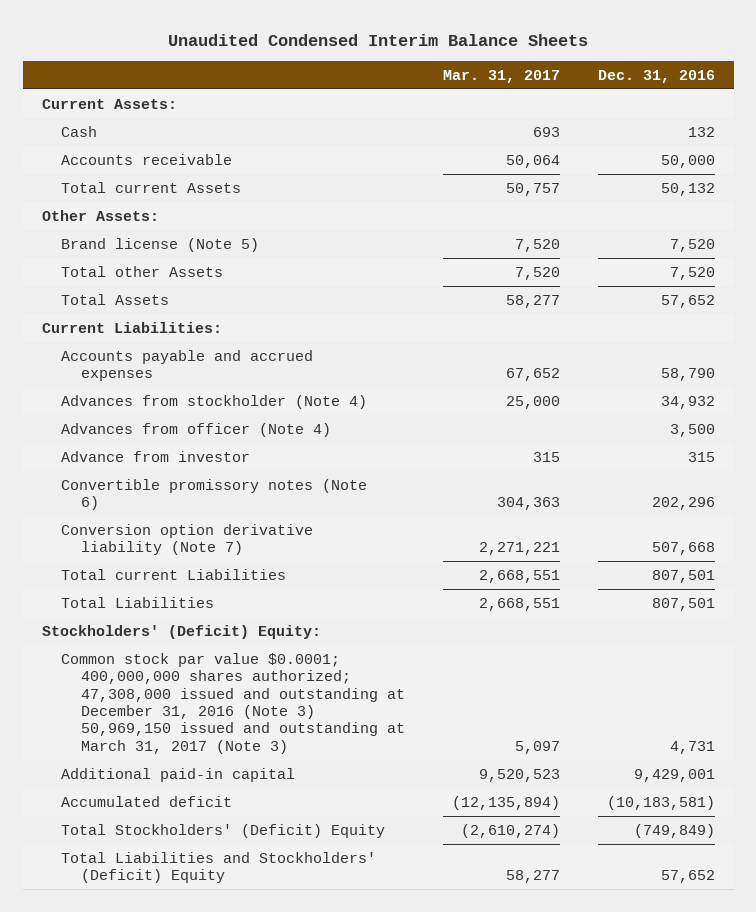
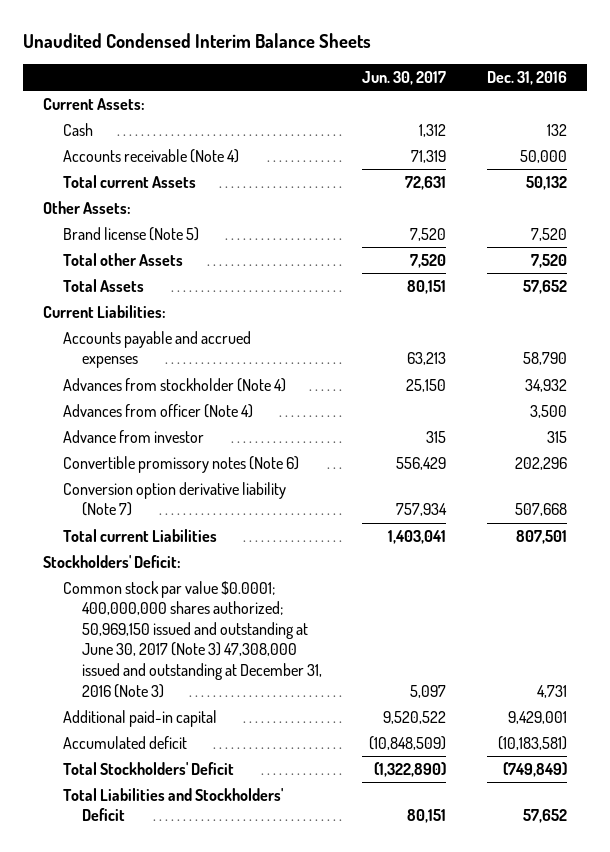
[443,69,561,83] Mar. 31, 2017 -> none
none -> [362,70,447,85] Jun. 30, 2017
[61,153,233,165] Accounts receivable -> [62,148,239,163] Accounts receivable (Note 4)
[61,596,215,608] Total Liabilities -> none
[41,624,321,639] Stockholders' (Deficit) Equity: -> [43,554,182,568] Stockholders' Deficit:
[61,652,406,754] Common stock par value $0.0001; 400,000,000 shares authorized; 47,308,000 issued and outstanding at December 31, 2016 (Note 3) 50,969,150 issued and outstanding at March 31, 2017 (Note 3) -> [62,580,322,698] Common stock par value $0.0001; 400,000,000 shares authorized; 50,969,150 issued and outstanding at June 30, 2017 (Note 3) 47,308,000 issued and outstanding at December 31, 2016 (Note 3)
[61,823,386,838] Total Stockholders' (Deficit) Equity -> [62,761,234,775] Total Stockholders' Deficit
[61,851,377,884] Total Liabilities and Stockholders' (Deficit) Equity -> [62,787,283,822] Total Liabilities and Stockholders' Deficit

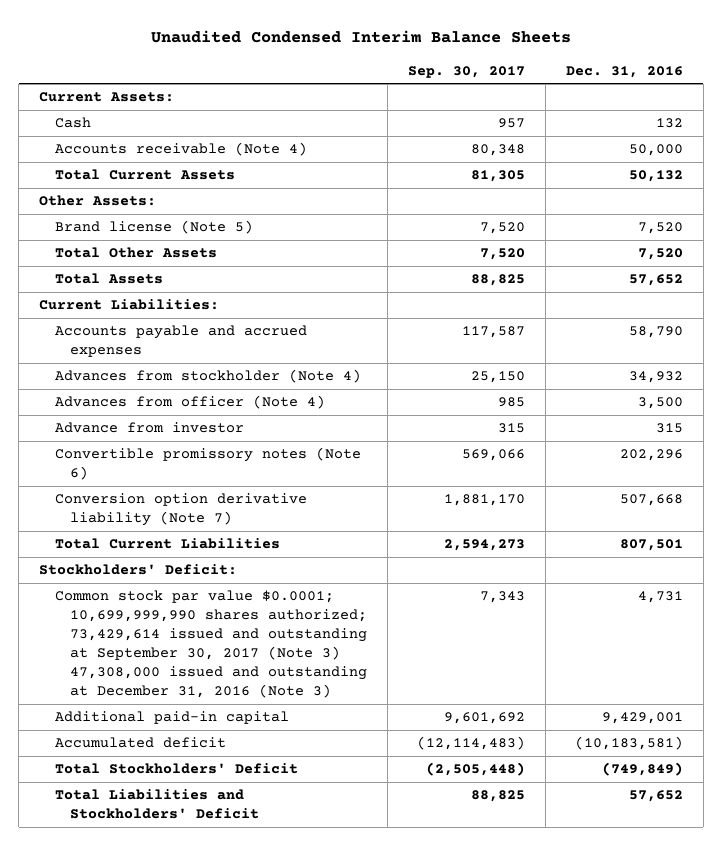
[362,70,447,85] Jun. 30, 2017 -> none
none -> [408,65,526,78] Sep. 30, 2017
[62,174,196,188] Total current Assets -> [54,169,235,181] Total Current Assets
[62,252,183,266] Total other Assets -> [54,247,217,259] Total Other Assets
[62,528,217,542] Total current Liabilities -> [54,538,280,550] Total Current Liabilities
[62,580,322,698] Common stock par value $0.0001; 400,000,000 shares authorized; 50,969,150 issued and outstanding at June 30, 2017 (Note 3) 47,308,000 issued and outstanding at December 31, 2016 (Note 3) -> [54,590,368,699] Common stock par value $0.0001; 10,699,999,990 shares authorized; 73,429,614 issued and outstanding at September 30, 2017 (Note 3) 47,308,000 issued and outstanding at December 31, 2016 (Note 3)

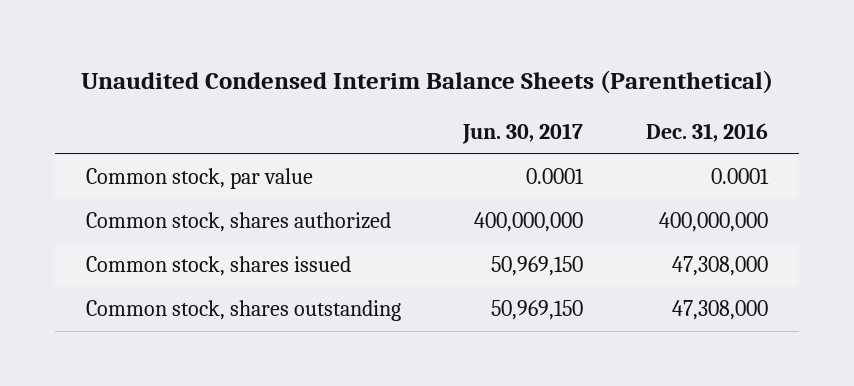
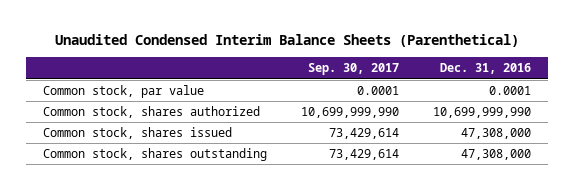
[462,123,584,145] Jun. 30, 2017 -> none
none -> [308,63,400,76] Sep. 30, 2017
[658,212,768,233] 400,000,000 -> [432,106,531,118] 10,699,999,990

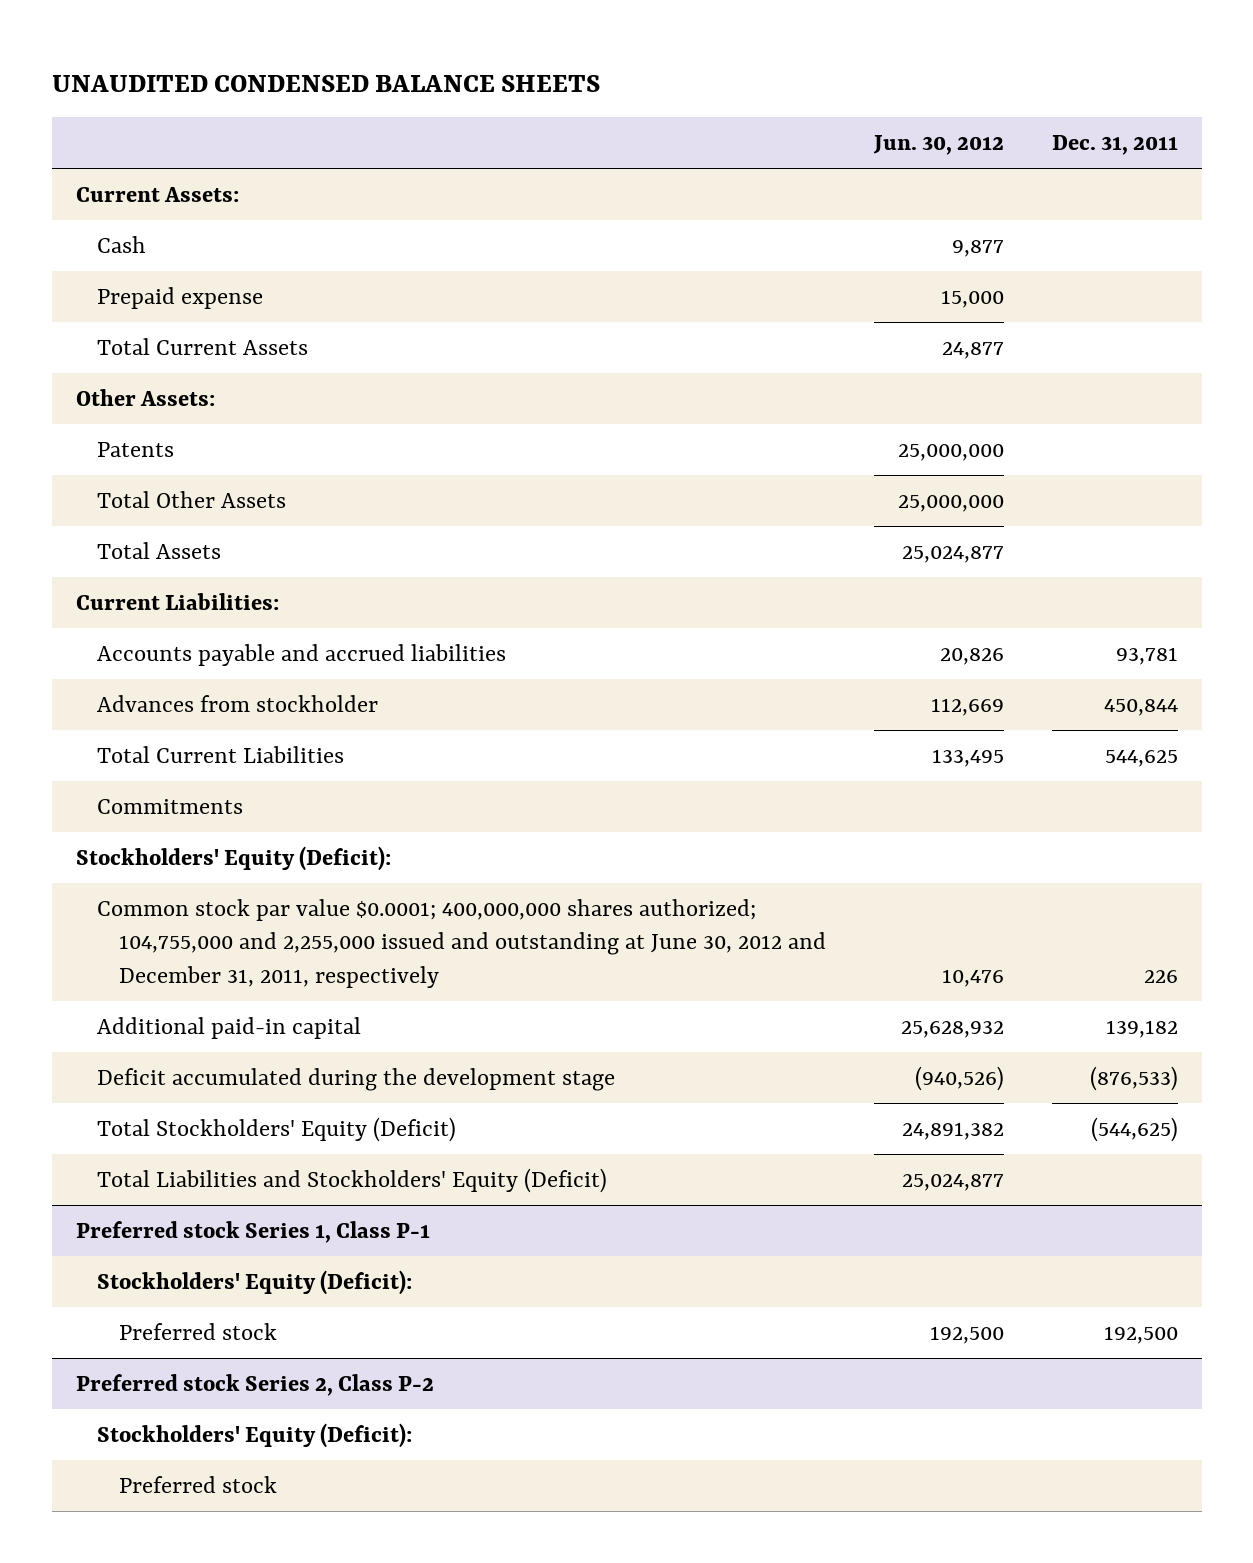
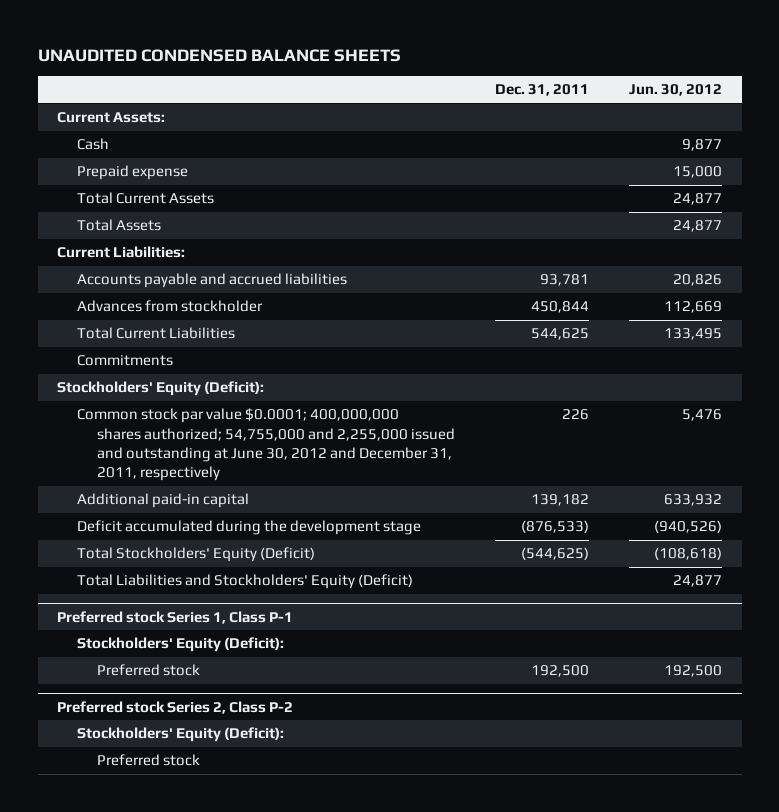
[75,388,215,406] Other Assets: -> none
[97,441,175,457] Patents -> none
[97,490,287,508] Total Other Assets -> none
[902,545,1005,563] 25,024,877 -> [672,220,722,233] 24,877
[97,898,827,988] Common stock par value $0.0001; 400,000,000 shares authorized; 104,755,000 and 2,255,000 issued and outstanding at June 30, 2012 and December 31, 2011, respectively -> [77,408,456,482] Common stock par value $0.0001; 400,000,000 shares authorized; 54,755,000 and 2,255,000 issued and outstanding at June 30, 2012 and December 31, 2011, respectively
[942,968,1005,987] 10,476 -> [681,409,722,422] 5,476
[901,1020,1005,1038] 25,628,932 -> [663,494,722,507] 633,932
[902,1121,1005,1140] 24,891,382 -> [653,547,722,561] (108,618)
[902,1173,1005,1191] 25,024,877 -> [672,575,722,588] 24,877

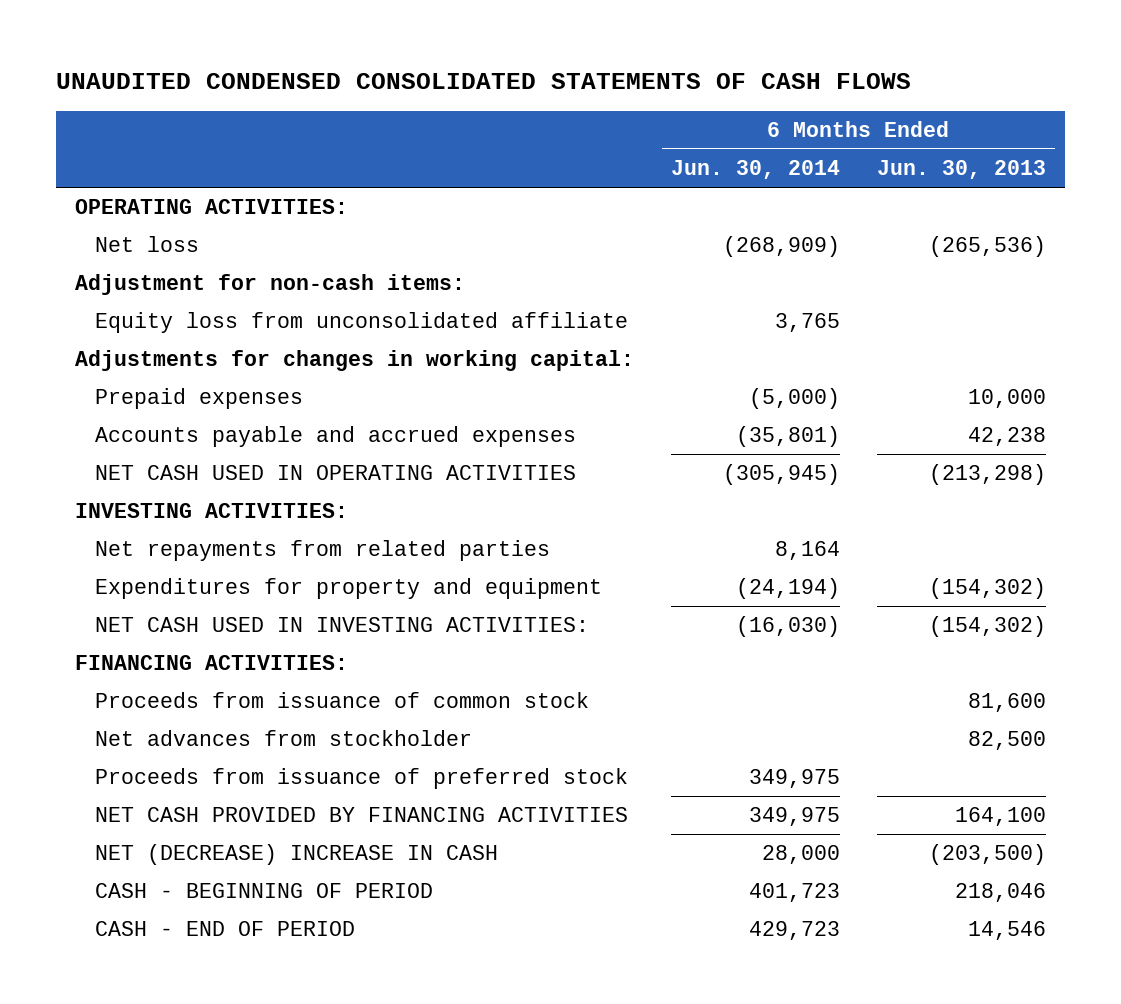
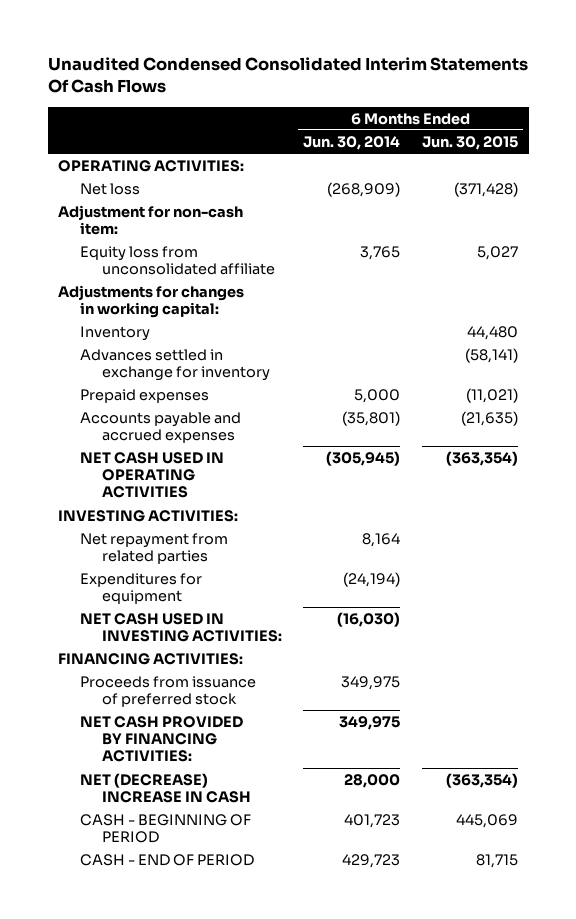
[55,73,911,90] UNAUDITED CONDENSED CONSOLIDATED STATEMENTS OF CASH FLOWS -> [47,56,528,94] Unaudited Condensed Consolidated Interim Statements Of Cash Flows
[877,159,1047,179] Jun. 30, 2013 -> none
none -> [421,135,518,150] Jun. 30, 2015
[74,274,465,296] Adjustment for non-cash items: -> [58,204,244,236] Adjustment for non-cash item:
none -> [80,325,151,341] Inventory
none -> [80,348,270,382] Advances settled in exchange for inventory
[748,388,840,410] (5,000) -> [354,388,401,403] 5,000
[94,540,550,562] Net repayments from related parties -> [80,532,229,565] Net repayment from related parties
[94,578,602,600] Expenditures for property and equipment -> [80,572,203,605] Expenditures for equipment
[94,692,589,709] Proceeds from issuance of common stock -> none
[94,730,472,747] Net advances from stockholder -> none
[94,807,628,823] NET CASH PROVIDED BY FINANCING ACTIVITIES -> [80,715,244,763] NET CASH PROVIDED BY FINANCING ACTIVITIES:

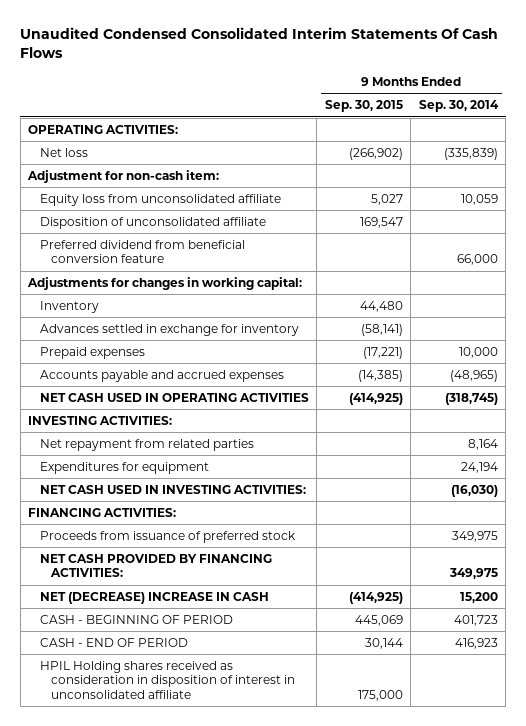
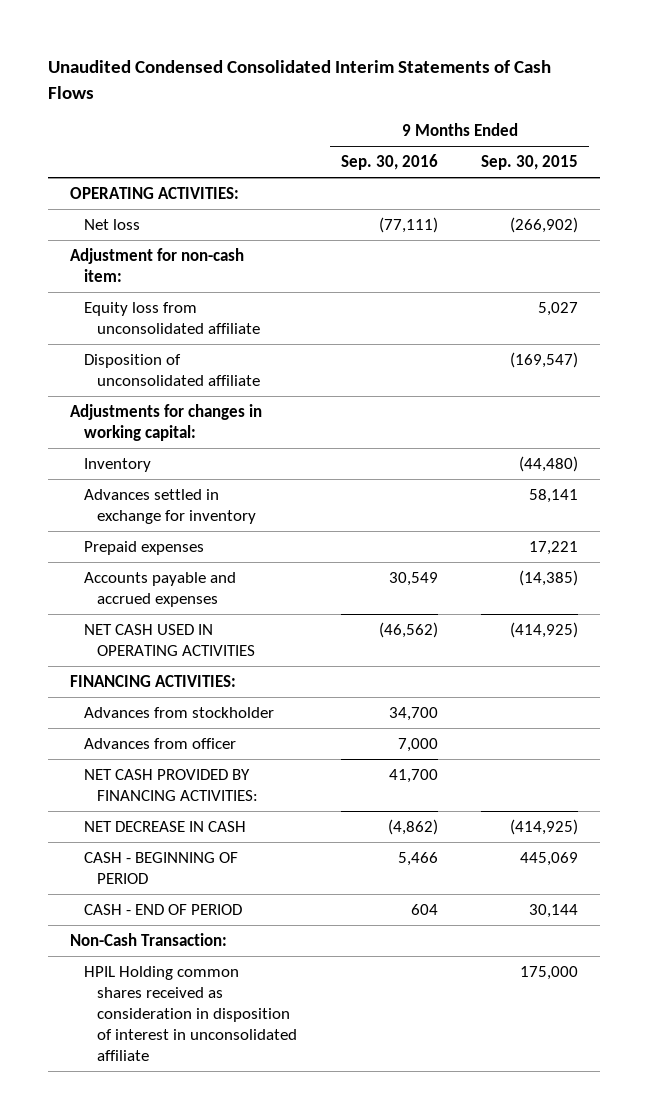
[20,27,499,58] Unaudited Condensed Consolidated Interim Statements Of Cash Flows -> [47,60,551,99] Unaudited Condensed Consolidated Interim Statements of Cash Flows
[418,100,499,113] Sep. 30, 2014 -> none
none -> [340,154,438,171] Sep. 30, 2016
[39,239,245,264] Preferred dividend from beneficial conversion feature -> none
[359,216,403,228] 169,547 -> [510,351,579,368] (169,547)
[359,300,403,312] 44,480 -> [519,455,579,472] (44,480)
[360,323,403,336] (58,141) -> [529,488,579,503] 58,141
[362,346,403,359] (17,221) -> [529,540,579,555] 17,221
[28,415,173,425] INVESTING ACTIVITIES: -> none
[39,438,254,451] Net repayment from related parties -> none
[39,461,209,474] Expenditures for equipment -> none
[39,484,306,494] NET CASH USED IN INVESTING ACTIVITIES: -> none
[39,530,296,543] Proceeds from issuance of preferred stock -> none
none -> [83,706,274,718] Advances from stockholder
none -> [83,737,236,749] Advances from officer
[39,591,269,604] NET (DECREASE) INCREASE IN CASH -> [83,820,246,832] NET DECREASE IN CASH
none -> [69,932,227,946] Non-Cash Transaction:
[39,660,296,699] HPIL Holding shares received as consideration in disposition of interest in unconsolidated affiliate -> [83,965,298,1061] HPIL Holding common shares received as consideration in disposition of interest in unconsolidated affiliate

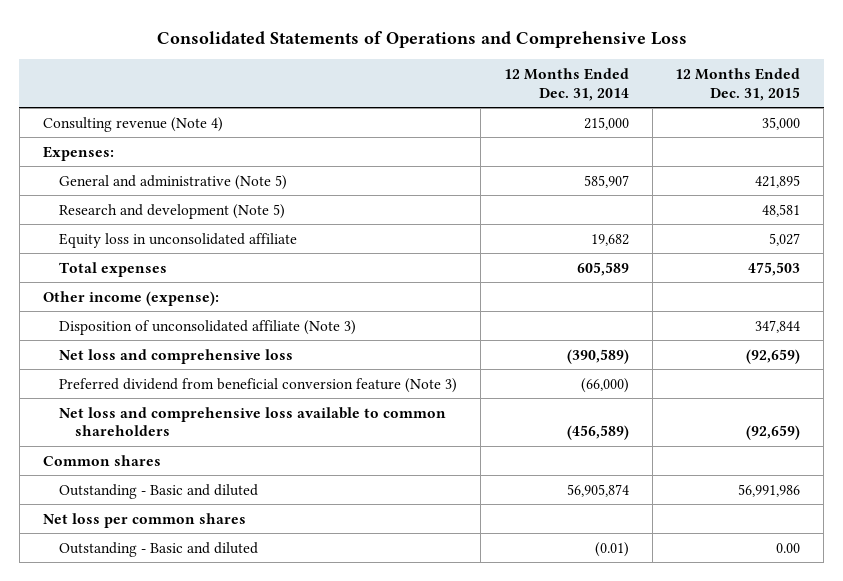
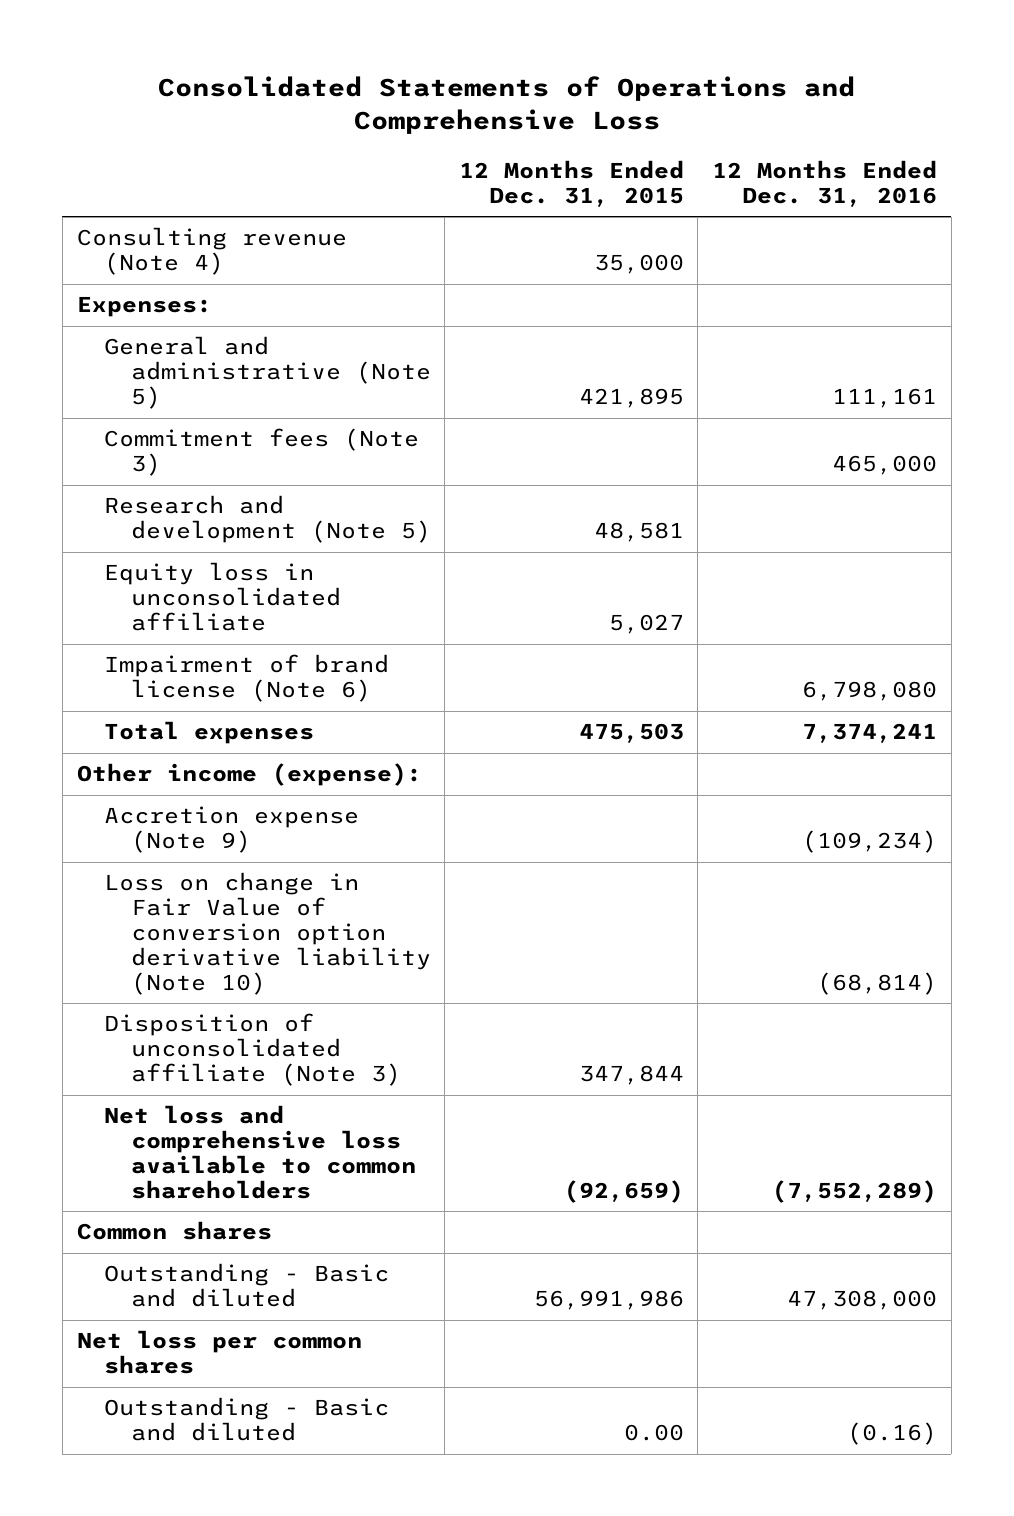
[503,68,629,101] 12 Months Ended Dec. 31, 2014 -> none
none -> [712,160,938,208] 12 Months Ended Dec. 31, 2016
none -> [103,428,419,477] Commitment fees (Note 3)
none -> [103,654,389,703] Impairment of brand license (Note 6)
none -> [103,806,359,854] Accretion expense (Note 9)
none -> [103,872,431,996] Loss on change in Fair Value of conversion option derivative liability (Note 10)
[59,348,294,364] Net loss and comprehensive loss -> none
[59,377,458,393] Preferred dividend from beneficial conversion feature (Note 3) -> none

